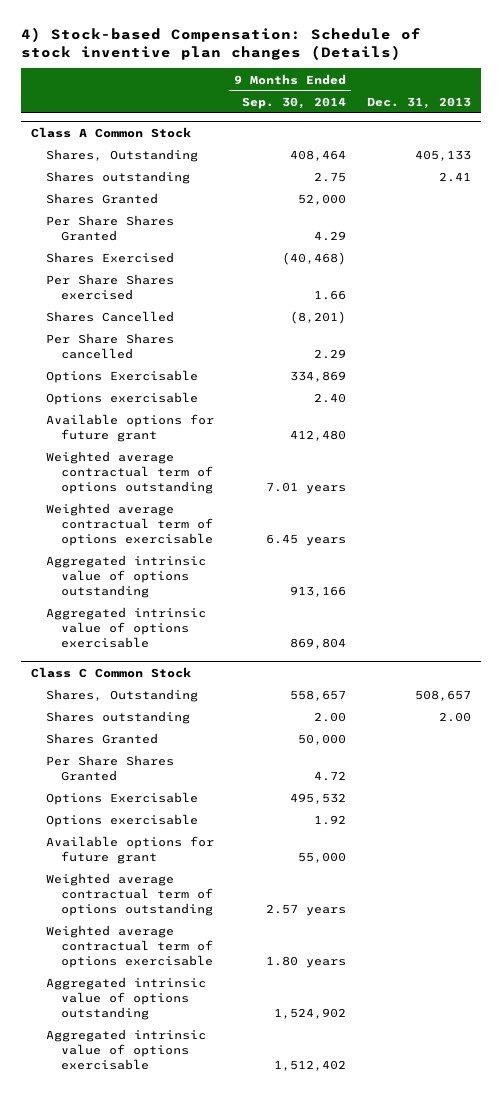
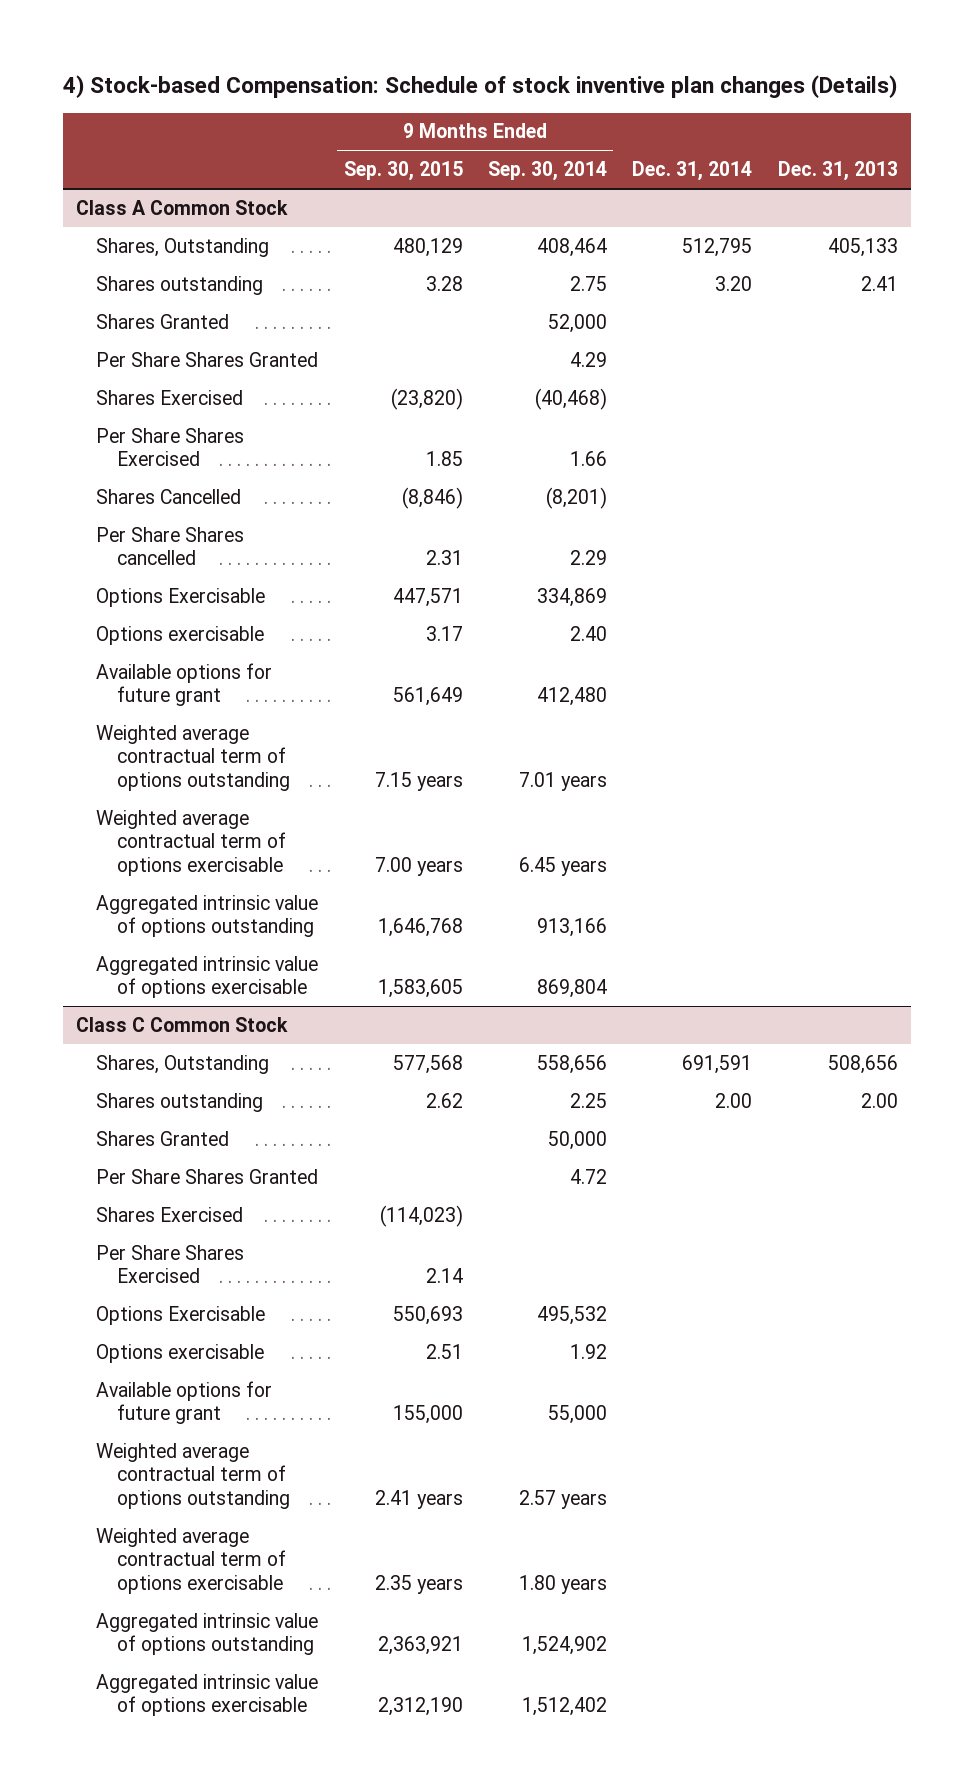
none -> [343,161,463,182] Sep. 30, 2015
none -> [632,161,753,182] Dec. 31, 2014
[45,274,174,301] Per Share Shares exercised -> [96,427,245,467] Per Share Shares Exercised
[290,690,347,702] 558,657 -> [537,1054,608,1074] 558,656
[414,690,471,702] 508,657 -> [827,1054,898,1074] 508,656
[314,712,347,723] 2.00 -> [570,1092,608,1108] 2.25
none -> [96,1206,244,1222] Shares Exercised
none -> [96,1244,245,1284] Per Share Shares Exercised

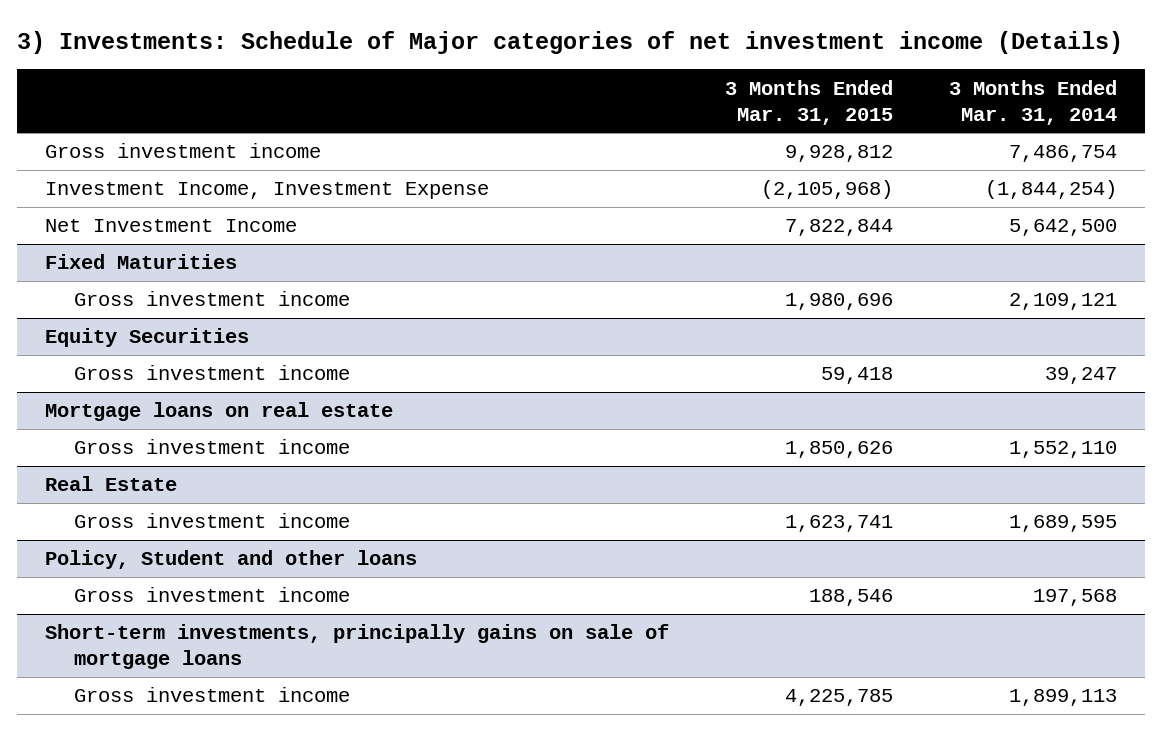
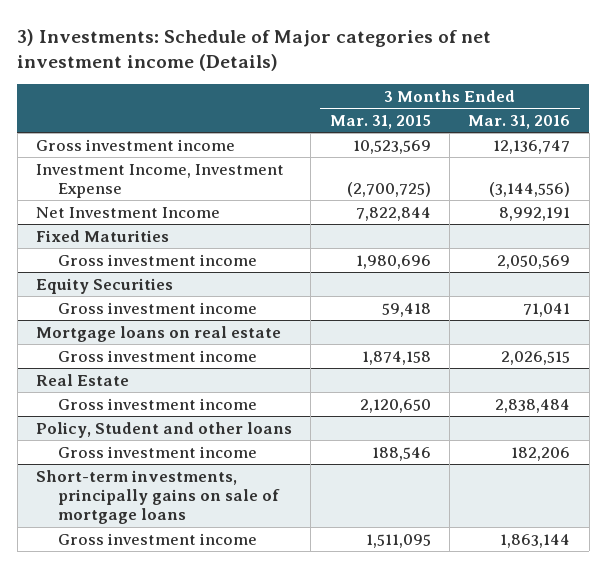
[949,79,1118,125] 3 Months Ended Mar. 31, 2014 -> none
none -> [468,115,571,130] Mar. 31, 2016
[785,145,894,163] 9,928,812 -> [352,139,431,154] 10,523,569
[761,180,894,200] (2,105,968) -> [346,182,431,198] (2,700,725)
[785,441,894,459] 1,850,626 -> [361,350,431,365] 1,874,158
[785,515,894,533] 1,623,741 -> [359,398,431,413] 2,120,650
[785,689,894,707] 4,225,785 -> [365,533,431,548] 1,511,095

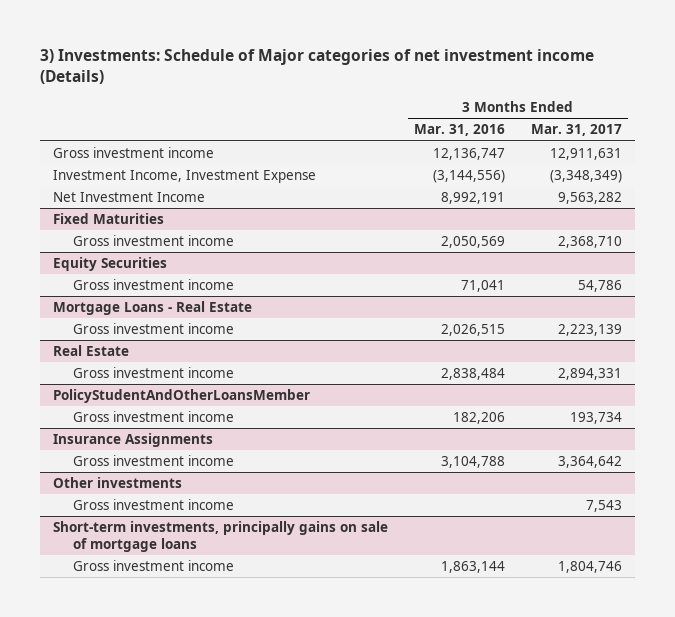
[329,115,431,130] Mar. 31, 2015 -> none
none -> [530,124,622,137] Mar. 31, 2017
[35,325,281,342] Mortgage loans on real estate -> [53,301,253,316] Mortgage Loans - Real Estate
[35,421,292,438] Policy, Student and other loans -> [53,389,311,404] PolicyStudentAndOtherLoansMember
none -> [53,433,214,448] Insurance Assignments
none -> [73,455,235,467] Gross investment income
none -> [53,477,183,489] Other investments
none -> [73,499,235,511] Gross investment income

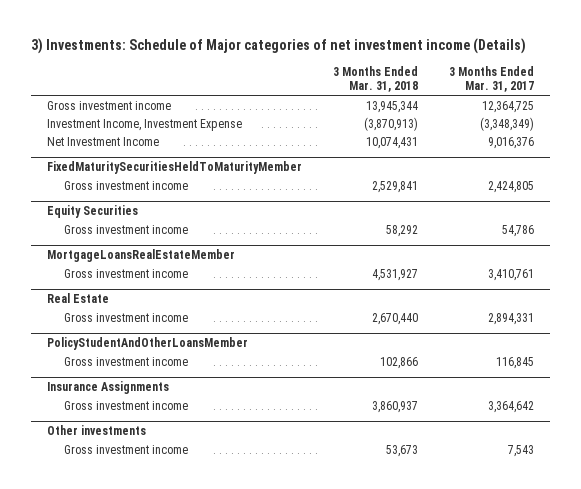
[414,124,506,137] Mar. 31, 2016 -> none
none -> [333,65,419,93] 3 Months Ended Mar. 31, 2018
[549,148,622,161] 12,911,631 -> [482,100,535,113] 12,364,725
[53,213,165,225] Fixed Maturities -> none
[557,192,622,205] 9,563,282 -> [488,136,535,149] 9,016,376
none -> [46,160,302,174] FixedMaturitySecuritiesHeldToMaturityMember
[557,236,622,249] 2,368,710 -> [488,180,535,193] 2,424,805
[53,301,253,316] Mortgage Loans - Real Estate -> [46,248,235,262] MortgageLoansRealEstateMember
[557,324,622,337] 2,223,139 -> [488,268,535,281] 3,410,761
[569,412,622,425] 193,734 -> [496,356,535,369] 116,845
[53,521,389,553] Short-term investments, principally gains on sale of mortgage loans -> none
[73,560,235,572] Gross investment income -> none

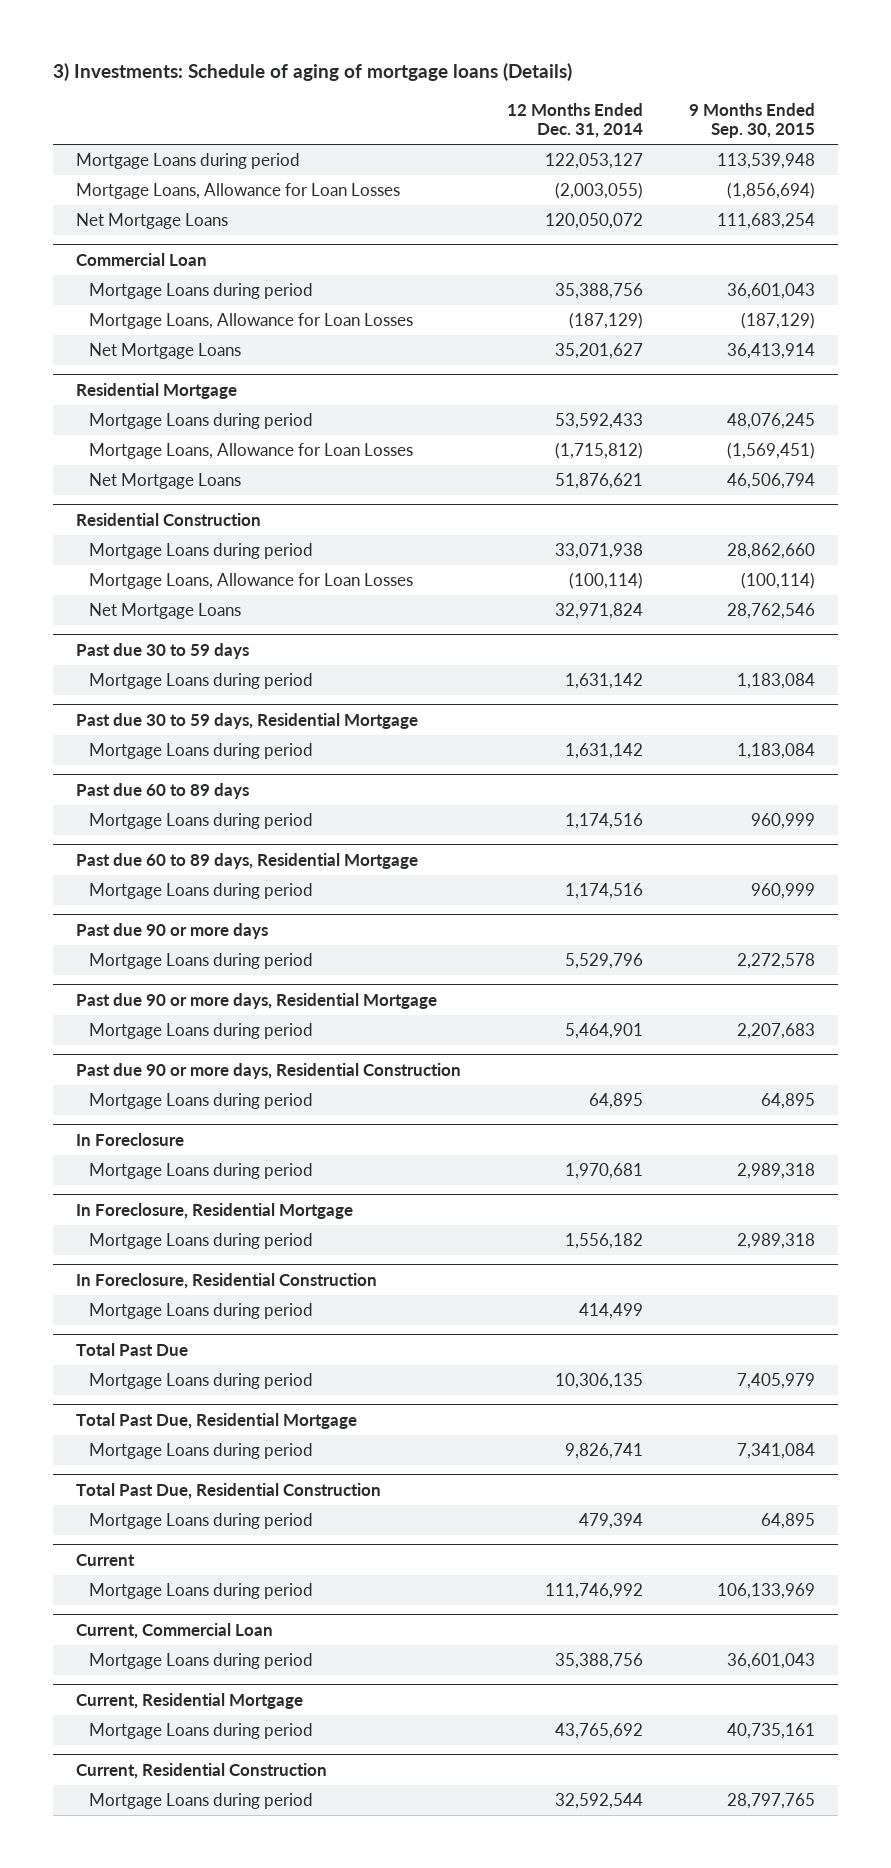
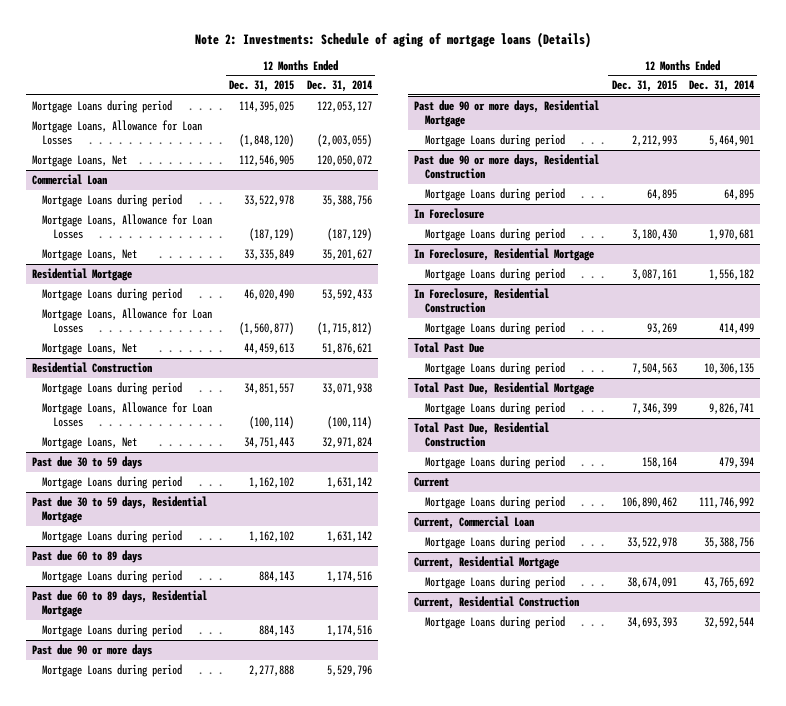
[53,63,573,82] 3) Investments: Schedule of aging of mortgage loans (Details) -> [194,31,591,48] Note 2: Investments: Schedule of aging of mortgage loans (Details)
[688,102,815,138] 9 Months Ended Sep. 30, 2015 -> none
none -> [229,80,295,93] Dec. 31, 2015
[75,213,228,230] Net Mortgage Loans -> [31,154,127,167] Mortgage Loans, Net
[89,343,242,360] Net Mortgage Loans -> [42,248,138,261] Mortgage Loans, Net
[89,473,242,490] Net Mortgage Loans -> [42,342,138,355] Mortgage Loans, Net
[89,603,242,620] Net Mortgage Loans -> [42,436,138,449] Mortgage Loans, Net

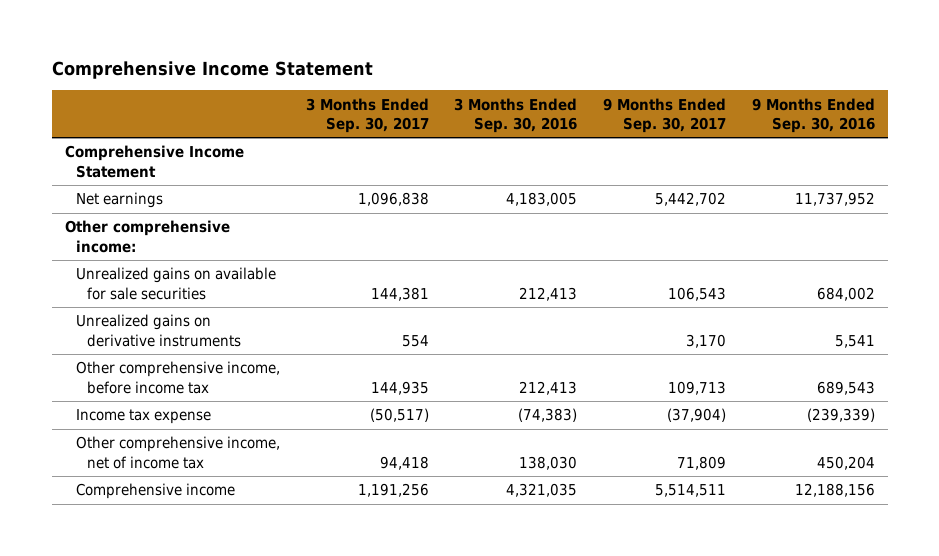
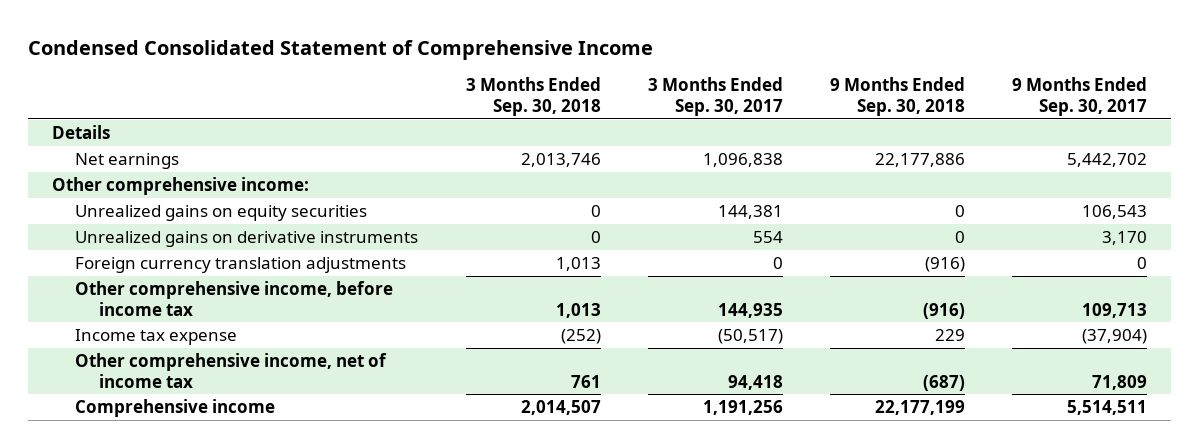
[51,61,373,80] Comprehensive Income Statement -> [28,40,654,61] Condensed Consolidated Statement of Comprehensive Income
[454,97,578,133] 3 Months Ended Sep. 30, 2016 -> none
[751,97,875,133] 9 Months Ended Sep. 30, 2016 -> none
none -> [465,77,601,117] 3 Months Ended Sep. 30, 2018
none -> [829,77,965,117] 9 Months Ended Sep. 30, 2018
[64,145,244,178] Comprehensive Income Statement -> none
none -> [51,125,110,140] Details
[75,267,276,300] Unrealized gains on available for sale securities -> [75,205,368,222] Unrealized gains on equity securities
none -> [75,257,407,274] Foreign currency translation adjustments

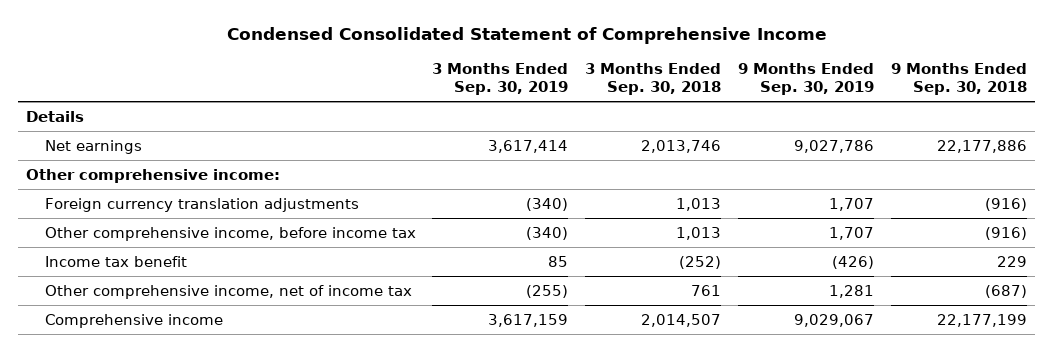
[647,77,783,117] 3 Months Ended Sep. 30, 2017 -> none
[1012,77,1148,117] 9 Months Ended Sep. 30, 2017 -> none
none -> [432,63,569,96] 3 Months Ended Sep. 30, 2019
none -> [738,63,875,96] 9 Months Ended Sep. 30, 2019
[75,205,368,222] Unrealized gains on equity securities -> none
[75,231,419,248] Unrealized gains on derivative instruments -> none
[75,329,238,346] Income tax expense -> [44,255,187,267] Income tax benefit

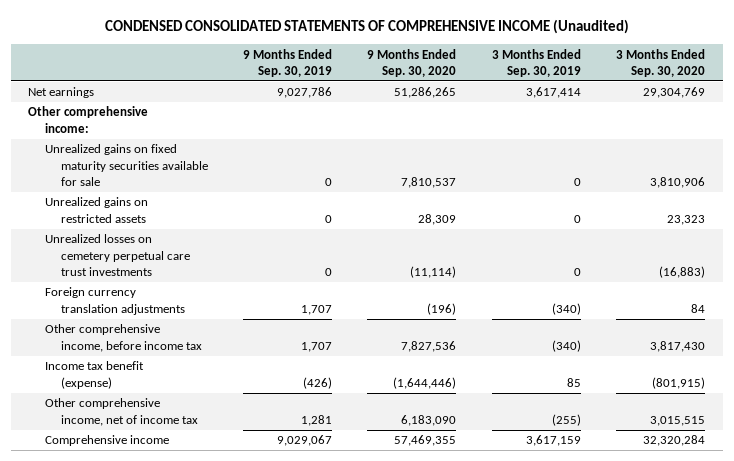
[226,27,827,45] Condensed Consolidated Statement of Comprehensive Income -> [104,19,629,35] CONDENSED CONSOLIDATED STATEMENTS OF COMPREHENSIVE INCOME (Unaudited)
[585,63,722,96] 3 Months Ended Sep. 30, 2018 -> none
[891,63,1028,96] 9 Months Ended Sep. 30, 2018 -> none
none -> [367,48,457,78] 9 Months Ended Sep. 30, 2020
none -> [616,48,706,78] 3 Months Ended Sep. 30, 2020
[26,110,85,122] Details -> none
none -> [44,144,208,186] Unrealized gains on fixed maturity securities available for sale
none -> [44,197,148,223] Unrealized gains on restricted assets
none -> [44,234,190,276] Unrealized losses on cemetery perpetual care trust investments
[44,255,187,267] Income tax benefit -> [44,361,144,389] Income tax benefit (expense)

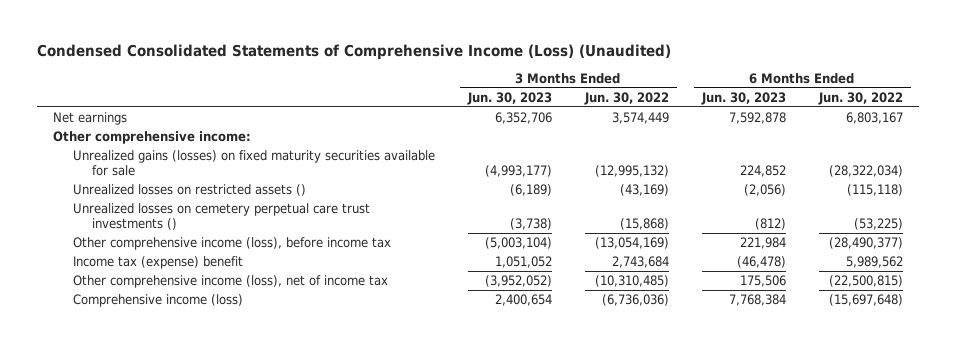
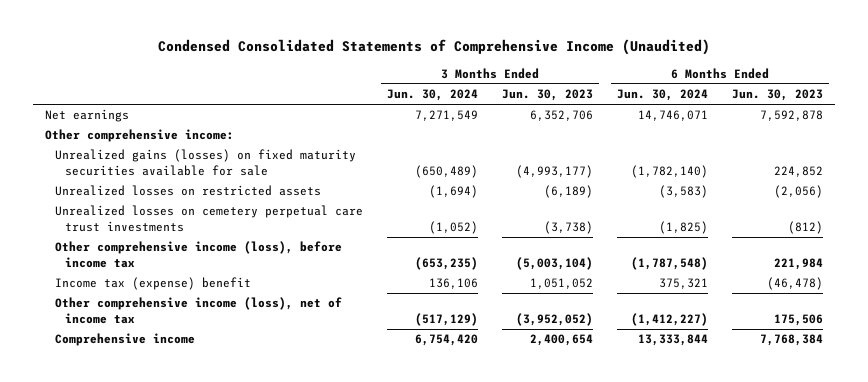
[36,44,671,61] Condensed Consolidated Statements of Comprehensive Income (Loss) (Unaudited) -> [157,39,710,56] Condensed Consolidated Statements of Comprehensive Income (Unaudited)
[583,91,669,105] Jun. 30, 2022 -> none
[817,91,903,105] Jun. 30, 2022 -> none
none -> [386,89,478,102] Jun. 30, 2024
none -> [617,89,709,102] Jun. 30, 2024
[72,184,306,197] Unrealized losses on restricted assets () -> [54,185,321,197] Unrealized losses on restricted assets
[72,203,370,230] Unrealized losses on cemetery perpetual care trust investments () -> [54,205,363,232] Unrealized losses on cemetery perpetual care trust investments
[72,294,243,308] Comprehensive income (loss) -> [54,333,195,347] Comprehensive income

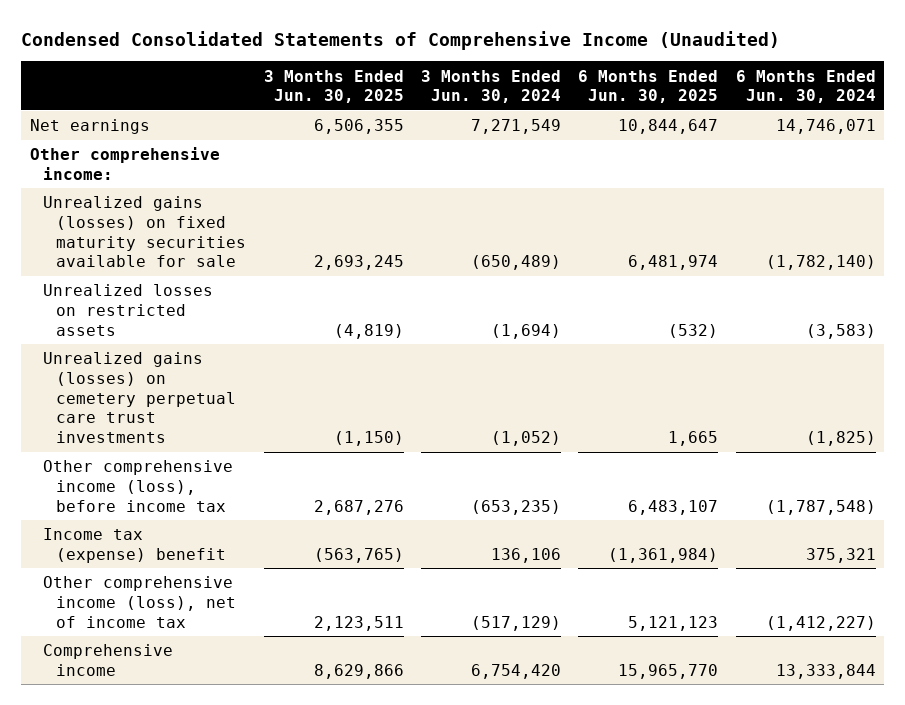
[502,89,594,102] Jun. 30, 2023 -> none
[732,89,824,102] Jun. 30, 2023 -> none
none -> [263,69,404,104] 3 Months Ended Jun. 30, 2025
none -> [578,69,719,104] 6 Months Ended Jun. 30, 2025
[54,205,363,232] Unrealized losses on cemetery perpetual care trust investments -> [42,352,237,443] Unrealized gains (losses) on cemetery perpetual care trust investments

